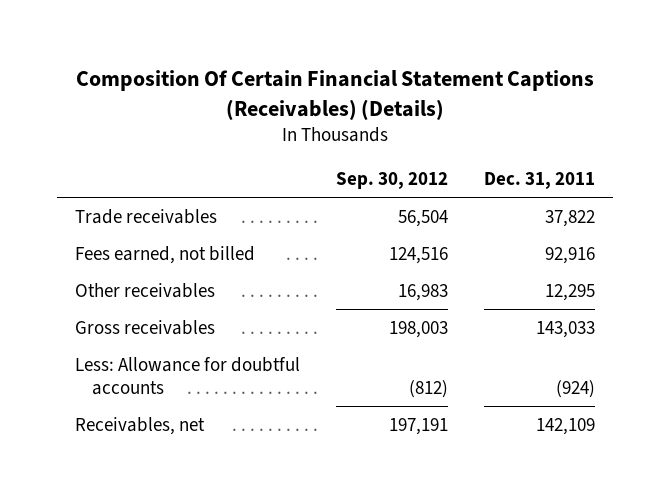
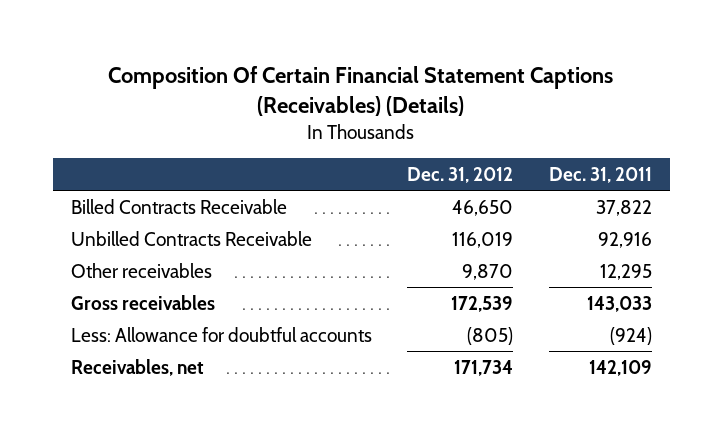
[335,171,448,189] Sep. 30, 2012 -> none
none -> [407,166,514,183] Dec. 31, 2012
[74,208,217,224] Trade receivables -> [70,198,287,214] Billed Contracts Receivable
[74,245,255,264] Fees earned, not billed -> [70,230,312,246] Unbilled Contracts Receivable

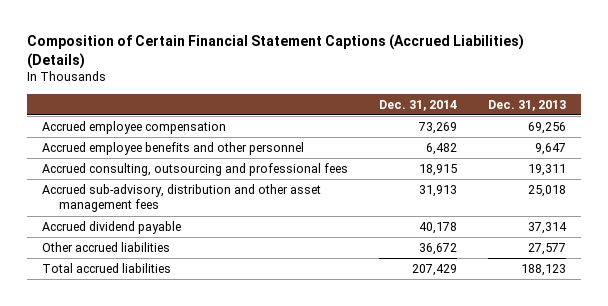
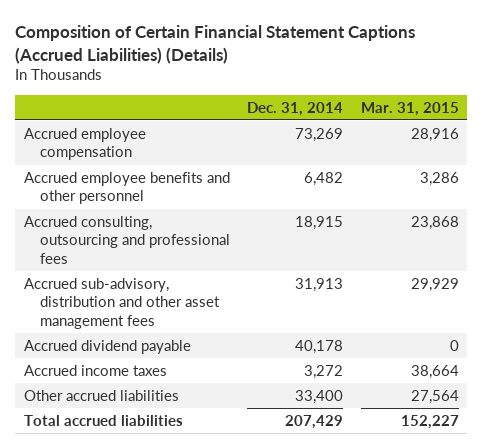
[487,99,566,111] Dec. 31, 2013 -> none
none -> [360,101,459,116] Mar. 31, 2015
none -> [23,364,167,376] Accrued income taxes
[418,242,457,255] 36,672 -> [295,389,344,404] 33,400

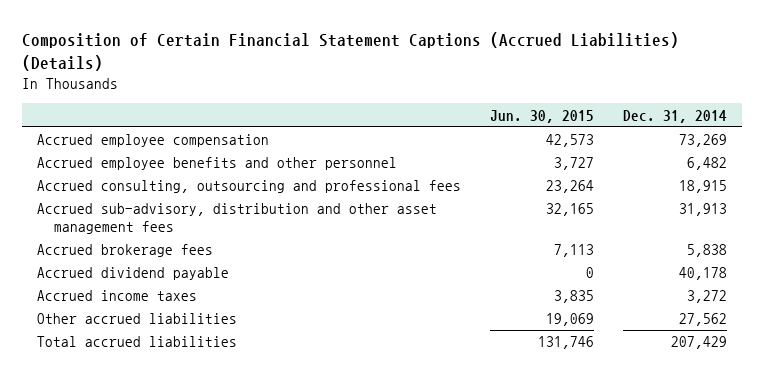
[360,101,459,116] Mar. 31, 2015 -> none
none -> [489,109,594,123] Jun. 30, 2015
none -> [36,244,213,258] Accrued brokerage fees
[295,389,344,404] 33,400 -> [678,313,727,327] 27,562

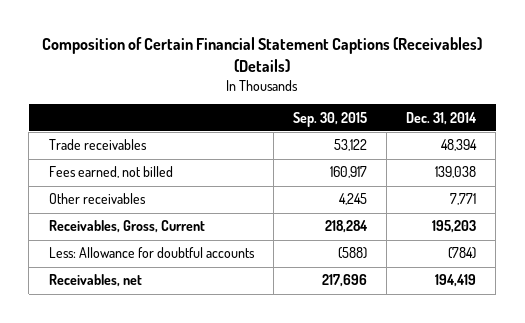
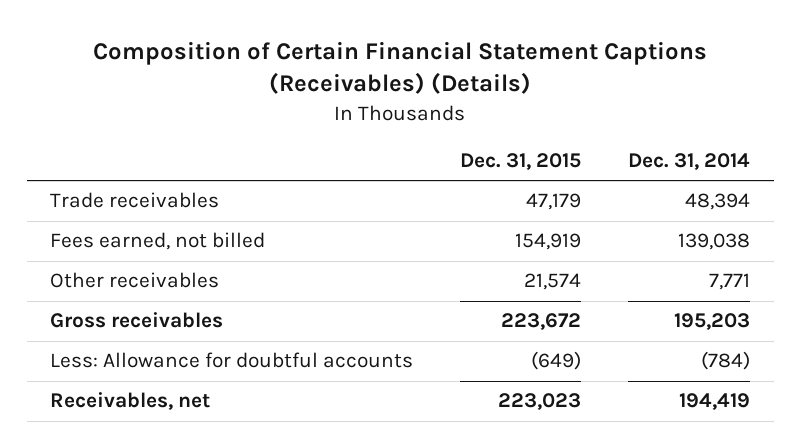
[292,111,367,127] Sep. 30, 2015 -> none
none -> [460,152,582,170] Dec. 31, 2015
[48,220,205,234] Receivables, Gross, Current -> [50,312,224,329] Gross receivables

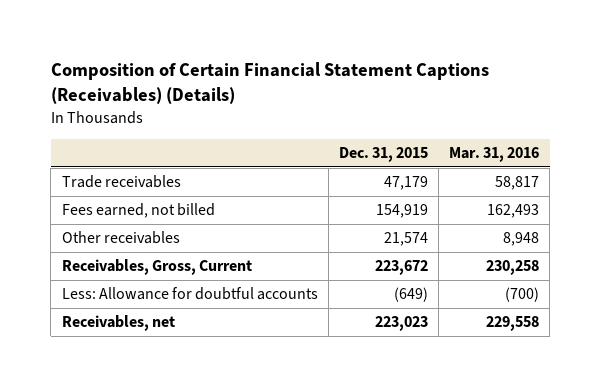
[628,152,751,170] Dec. 31, 2014 -> none
none -> [449,147,540,163] Mar. 31, 2016
[50,312,224,329] Gross receivables -> [61,259,252,276] Receivables, Gross, Current

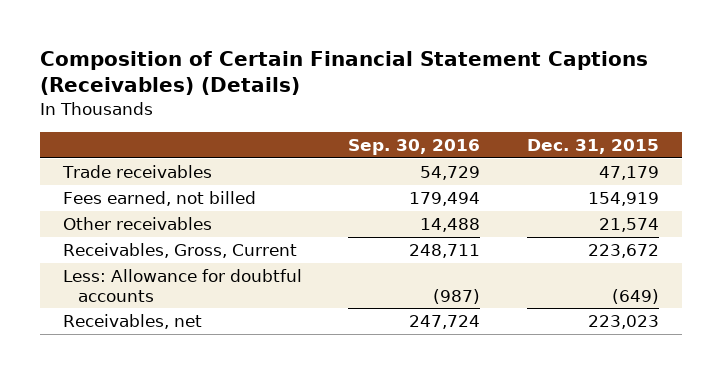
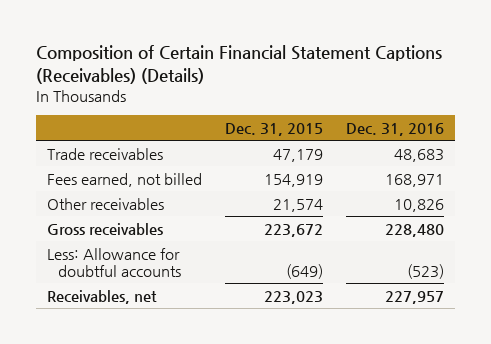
[348,138,481,155] Sep. 30, 2016 -> none
none -> [345,122,444,136] Dec. 31, 2016
[63,243,298,259] Receivables, Gross, Current -> [47,222,164,235] Gross receivables

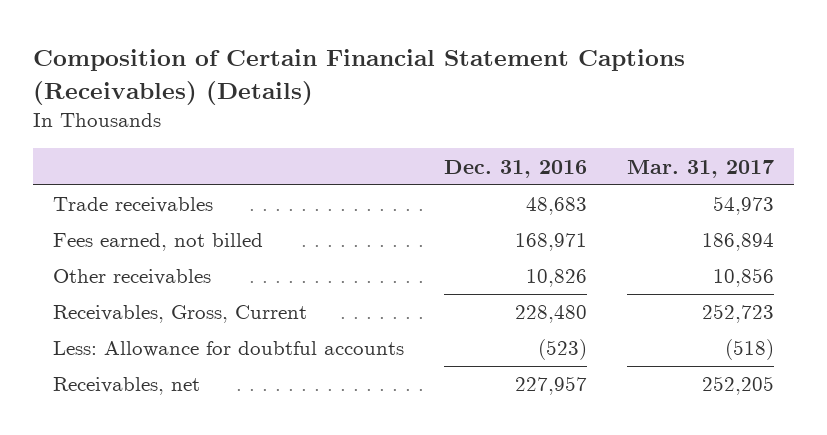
[224,122,323,136] Dec. 31, 2015 -> none
none -> [626,159,774,178] Mar. 31, 2017
[47,222,164,235] Gross receivables -> [53,305,308,324] Receivables, Gross, Current

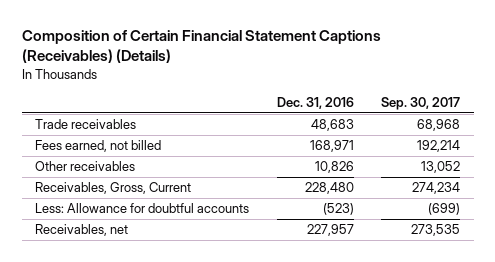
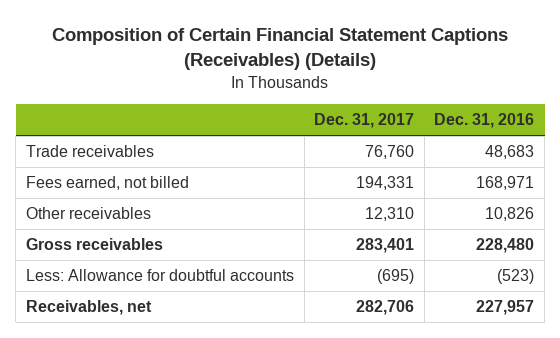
[381,96,461,110] Sep. 30, 2017 -> none
none -> [314,113,415,129] Dec. 31, 2017
[35,182,192,195] Receivables, Gross, Current -> [25,238,163,251] Gross receivables

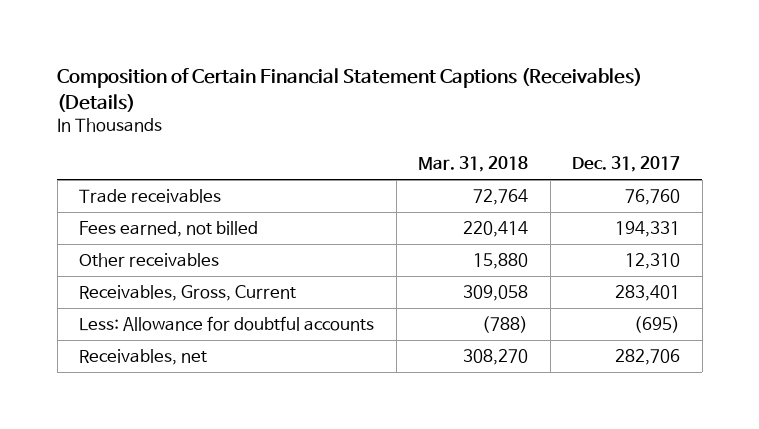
[434,113,535,129] Dec. 31, 2016 -> none
none -> [418,156,529,173] Mar. 31, 2018
[25,238,163,251] Gross receivables -> [79,284,297,301] Receivables, Gross, Current

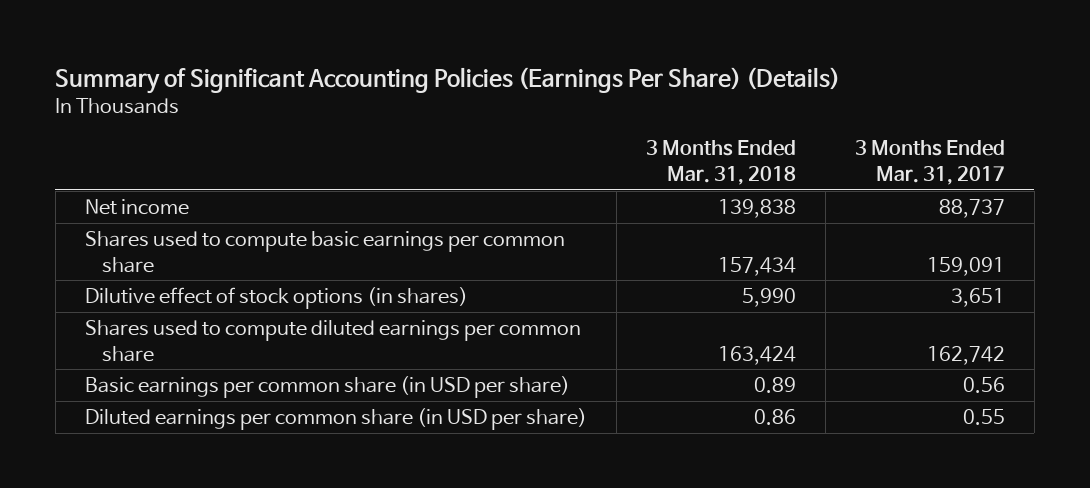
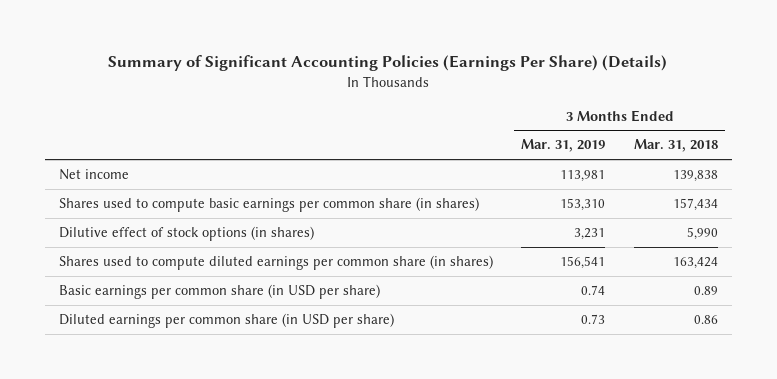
[854,140,1005,186] 3 Months Ended Mar. 31, 2017 -> none
none -> [521,139,606,153] Mar. 31, 2019
[84,230,565,273] Shares used to compute basic earnings per common share -> [59,197,480,213] Shares used to compute basic earnings per common share (in shares)
[84,319,581,362] Shares used to compute diluted earnings per common share -> [59,255,494,271] Shares used to compute diluted earnings per common share (in shares)

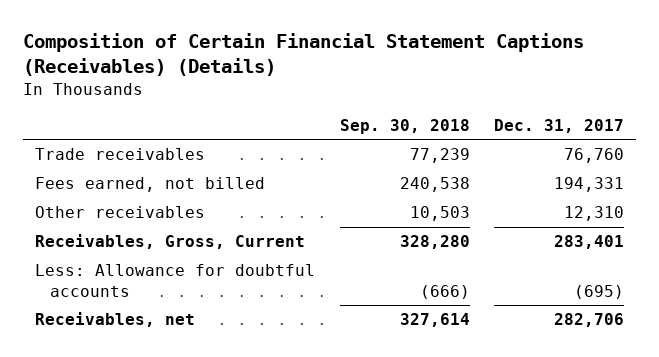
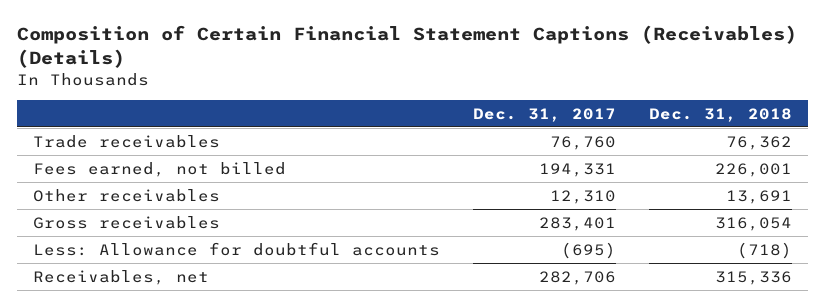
[339,118,470,134] Sep. 30, 2018 -> none
none -> [649,107,793,122] Dec. 31, 2018
[35,234,306,250] Receivables, Gross, Current -> [33,215,221,229] Gross receivables

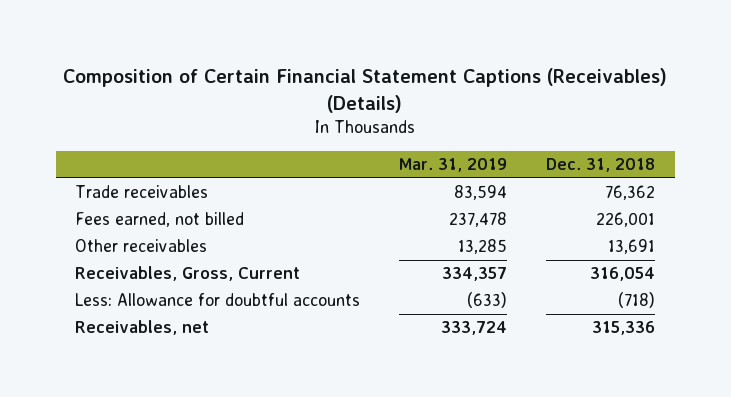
[473,107,617,122] Dec. 31, 2017 -> none
none -> [399,158,508,173] Mar. 31, 2019
[33,215,221,229] Gross receivables -> [75,266,301,282] Receivables, Gross, Current

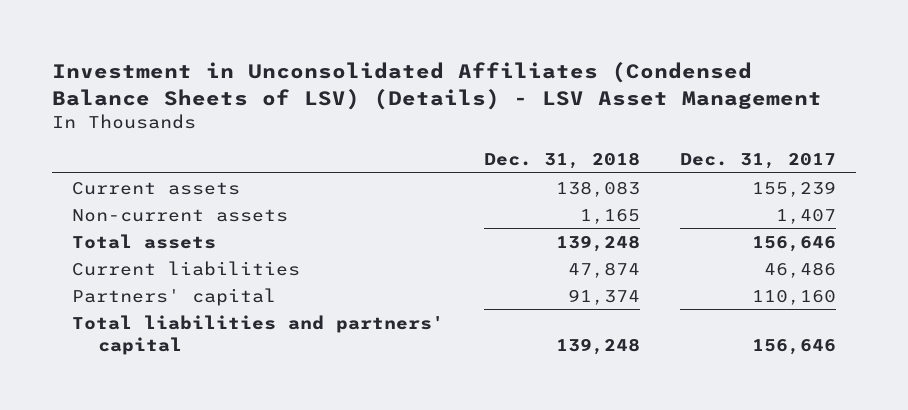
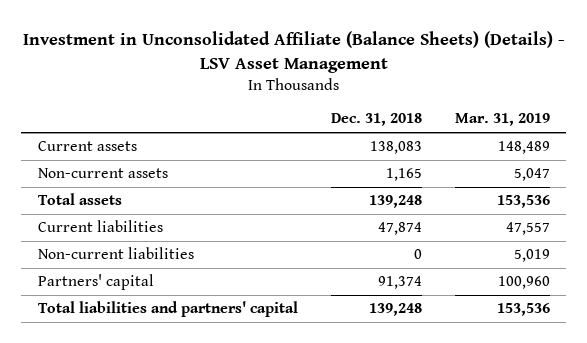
[51,62,822,111] Investment in Unconsolidated Affiliates (Condensed Balance Sheets of LSV) (Details) - LSV Asset Management -> [22,31,565,73] Investment in Unconsolidated Affiliate (Balance Sheets) (Details) - LSV Asset Management
[680,153,837,170] Dec. 31, 2017 -> none
none -> [454,113,550,127] Mar. 31, 2019
none -> [37,247,194,260] Non-current liabilities

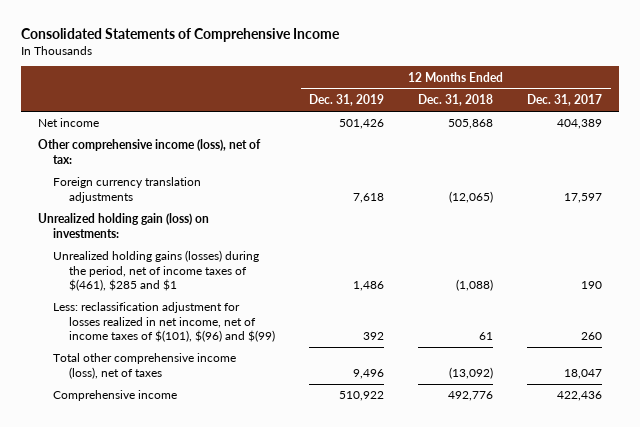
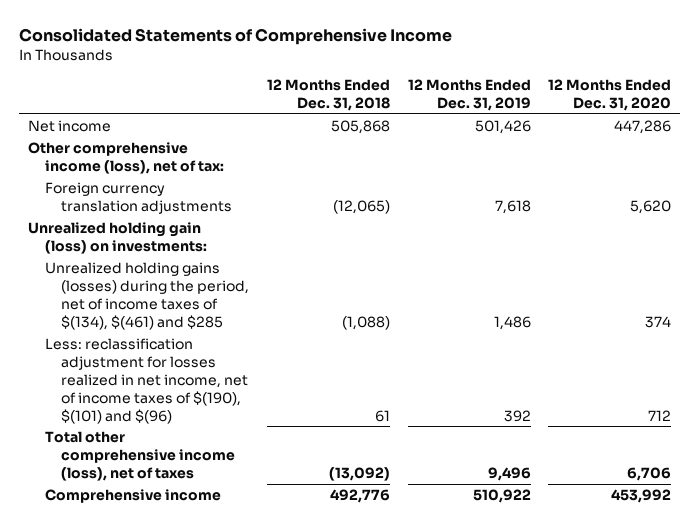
[527,94,603,107] Dec. 31, 2017 -> none
none -> [548,78,672,111] 12 Months Ended Dec. 31, 2020
[53,250,260,291] Unrealized holding gains (losses) during the period, net of income taxes of $(461), $285 and $1 -> [44,262,250,330] Unrealized holding gains (losses) during the period, net of income taxes of $(134), $(461) and $285
[53,302,276,342] Less: reclassification adjustment for losses realized in net income, net of income taxes of $(101), $(96) and $(99) -> [44,338,249,424] Less: reclassification adjustment for losses realized in net income, net of income taxes of $(190), $(101) and $(96)

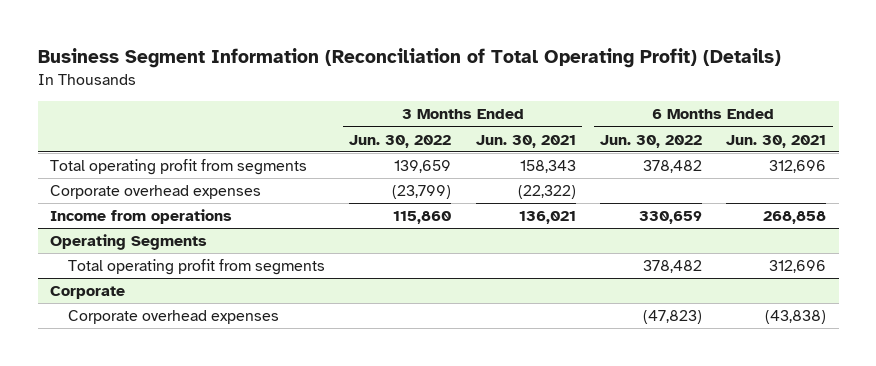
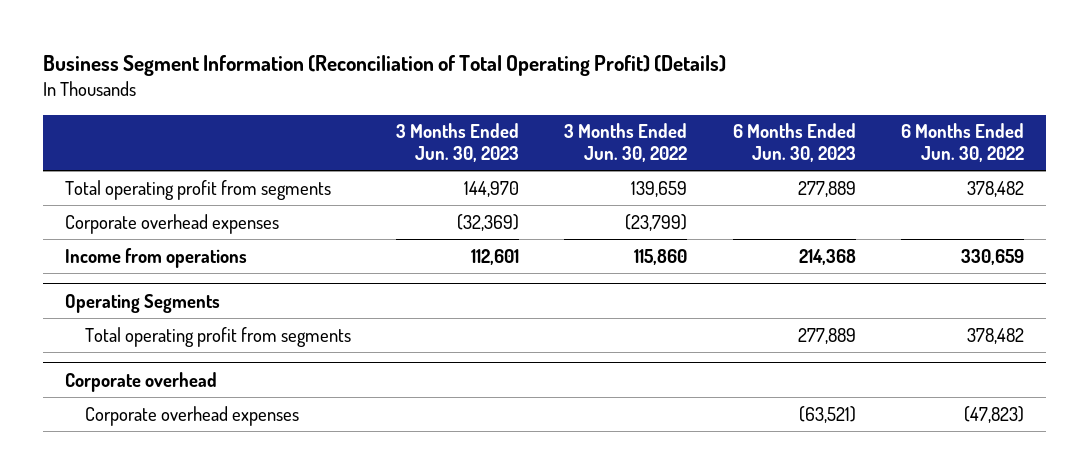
[475,134,576,148] Jun. 30, 2021 -> none
[726,134,827,148] Jun. 30, 2021 -> none
none -> [396,123,520,163] 3 Months Ended Jun. 30, 2023
none -> [732,123,856,163] 6 Months Ended Jun. 30, 2023
[49,286,125,300] Corporate -> [65,371,218,392] Corporate overhead

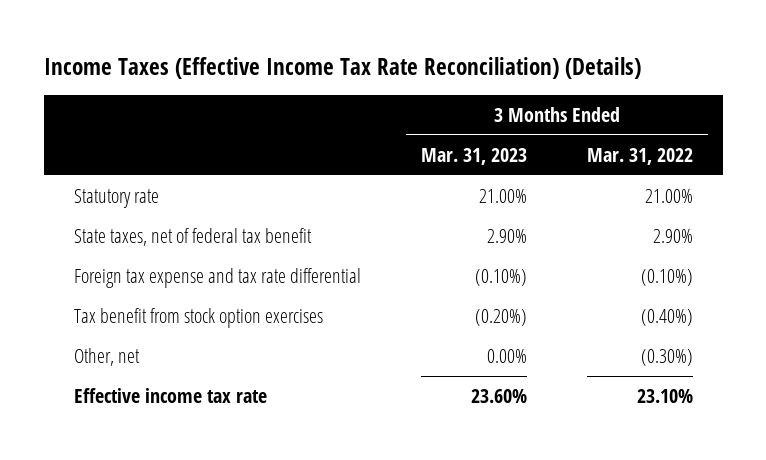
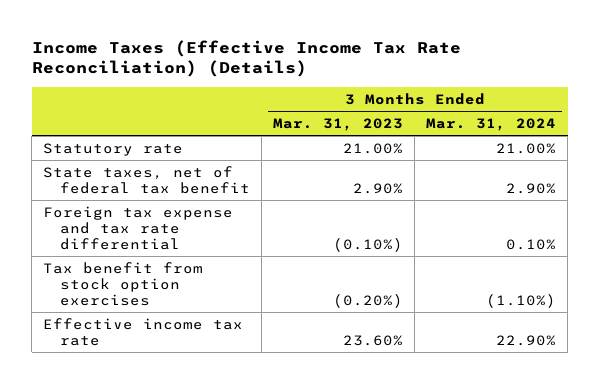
[586,147,693,165] Mar. 31, 2022 -> none
none -> [426,117,557,131] Mar. 31, 2024
[73,348,140,367] Other, net -> none

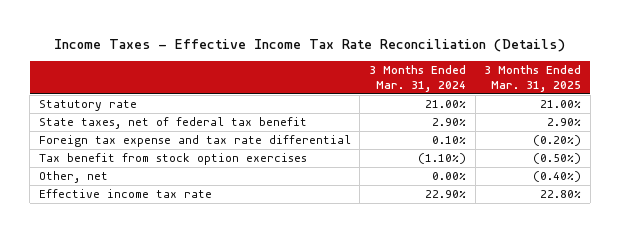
[31,39,461,78] Income Taxes (Effective Income Tax Rate Reconciliation) (Details) -> [53,38,565,52] Income Taxes - Effective Income Tax Rate Reconciliation (Details)
[273,117,404,131] Mar. 31, 2023 -> none
none -> [484,65,582,92] 3 Months Ended Mar. 31, 2025
none -> [38,171,108,184] Other, net

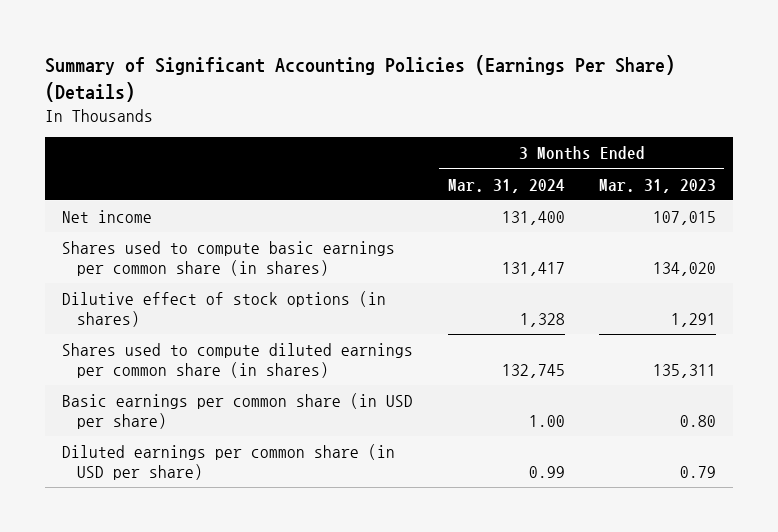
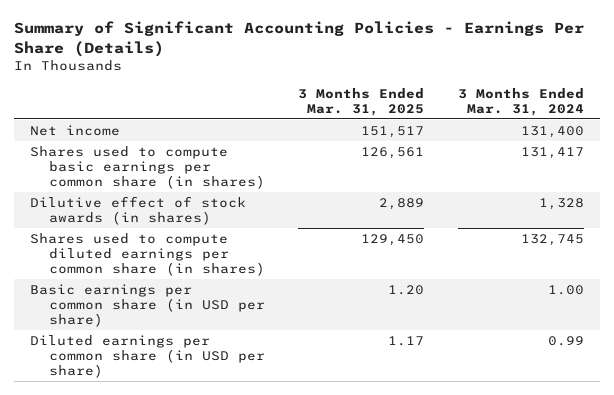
[45,55,676,102] Summary of Significant Accounting Policies (Earnings Per Share) (Details) -> [13,21,584,58] Summary of Significant Accounting Policies - Earnings Per Share (Details)
[598,178,716,193] Mar. 31, 2023 -> none
none -> [298,87,425,116] 3 Months Ended Mar. 31, 2025
[62,290,387,327] Dilutive effect of stock options (in shares) -> [30,195,247,225] Dilutive effect of stock awards (in shares)

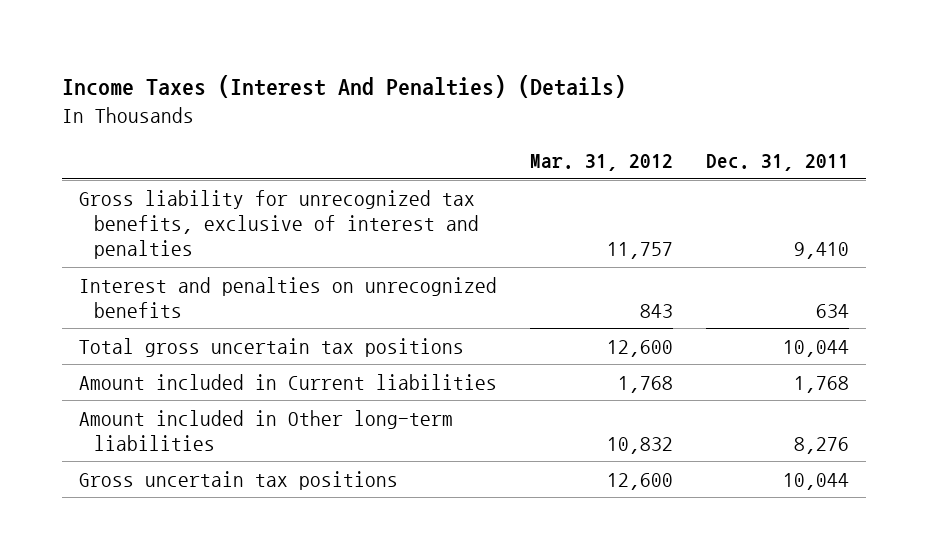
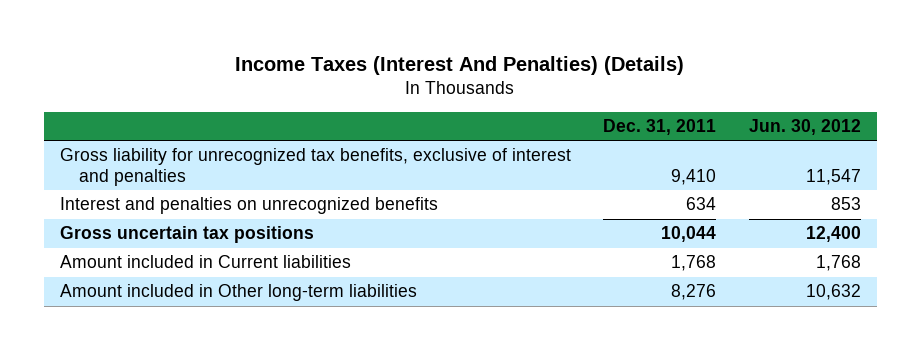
[530,154,674,172] Mar. 31, 2012 -> none
none -> [749,118,862,135] Jun. 30, 2012
[78,337,464,357] Total gross uncertain tax positions -> none
[78,470,398,490] Gross uncertain tax positions -> [59,226,314,244] Gross uncertain tax positions

